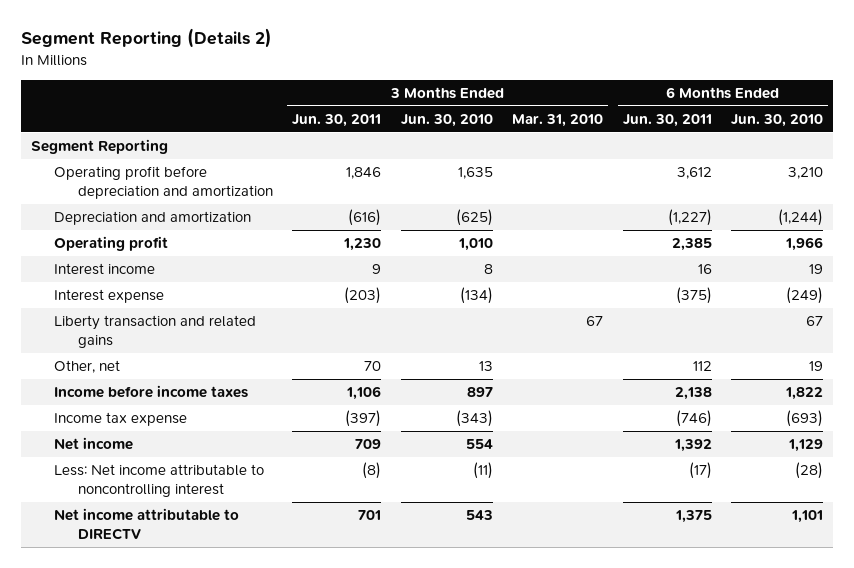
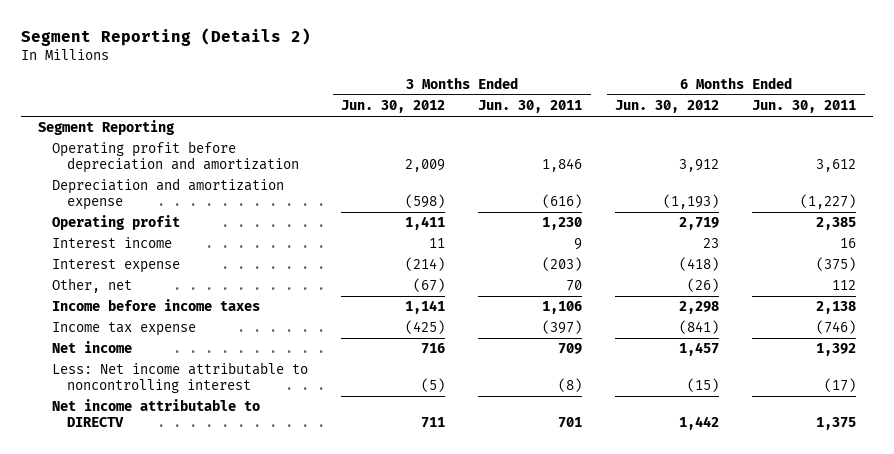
[400,113,493,127] Jun. 30, 2010 -> none
[512,113,604,127] Mar. 31, 2010 -> none
[731,113,824,127] Jun. 30, 2010 -> none
none -> [341,100,446,114] Jun. 30, 2012
none -> [615,100,720,114] Jun. 30, 2012
[54,211,252,226] Depreciation and amortization -> [52,178,285,211] Depreciation and amortization expense
[54,315,257,349] Liberty transaction and related gains -> none

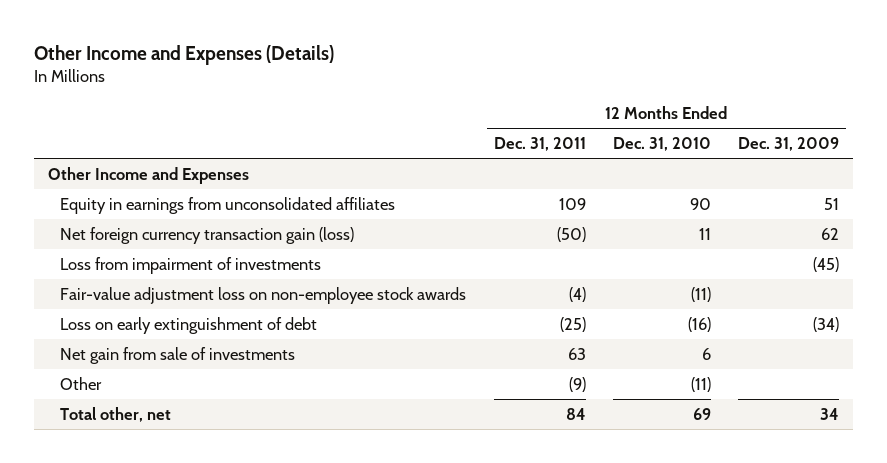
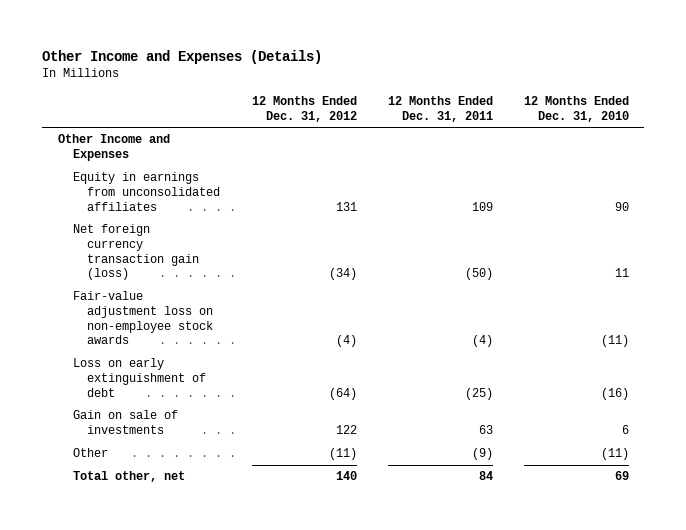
[737,136,839,151] Dec. 31, 2009 -> none
none -> [251,96,357,122] 12 Months Ended Dec. 31, 2012
[60,256,322,274] Loss from impairment of investments -> none
[60,346,296,364] Net gain from sale of investments -> [72,410,178,435] Gain on sale of investments

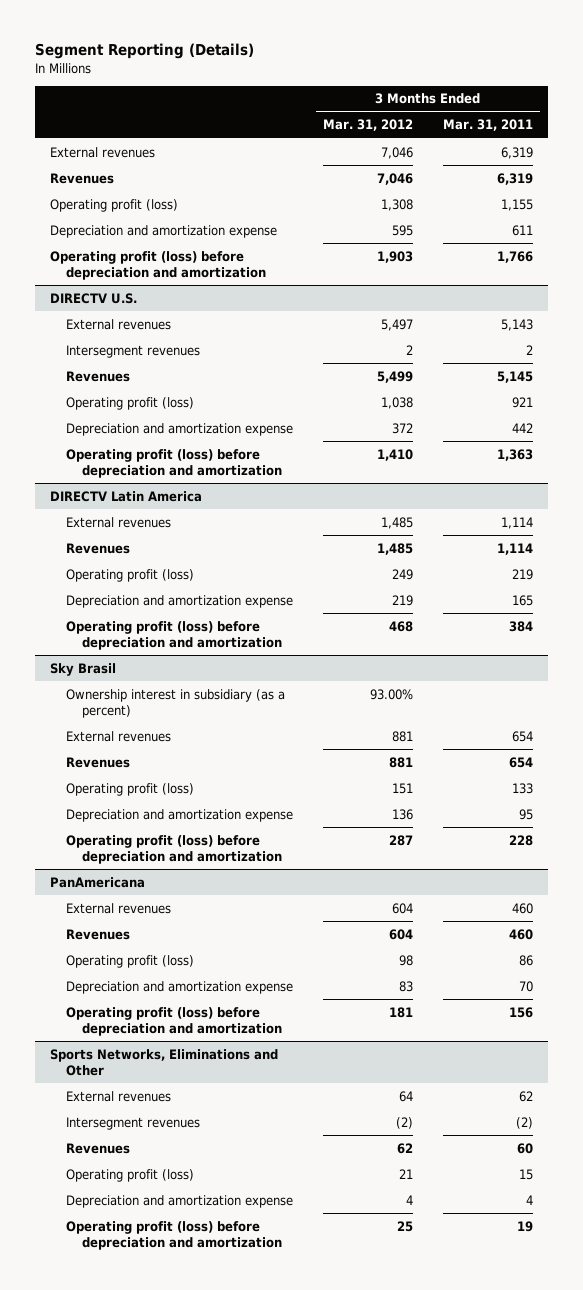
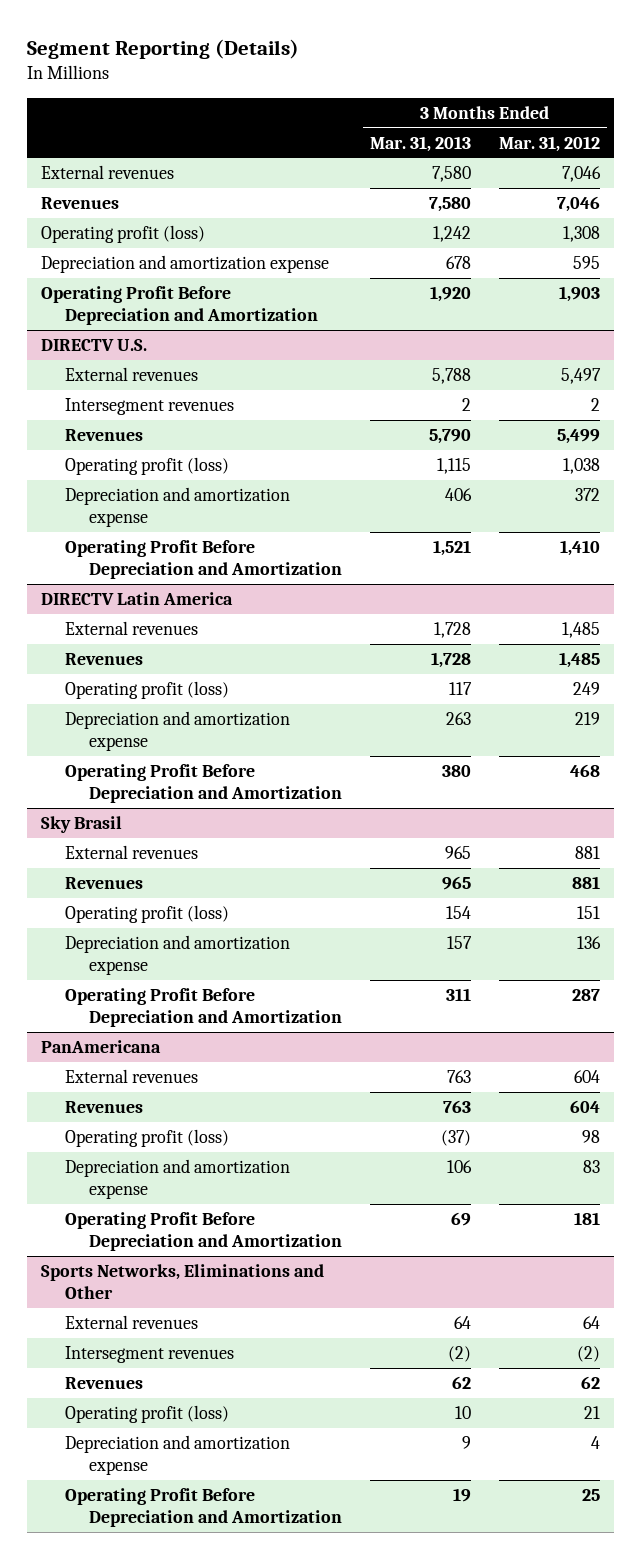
[442,119,533,132] Mar. 31, 2011 -> none
none -> [369,135,471,152] Mar. 31, 2013
[50,250,267,280] Operating profit (loss) before depreciation and amortization -> [40,286,318,326] Operating Profit Before Depreciation and Amortization
[66,448,282,478] Operating profit (loss) before depreciation and amortization -> [64,540,342,580] Operating Profit Before Depreciation and Amortization
[66,620,282,650] Operating profit (loss) before depreciation and amortization -> [64,764,342,804] Operating Profit Before Depreciation and Amortization
[66,688,286,718] Ownership interest in subsidiary (as a percent) -> none
[66,834,282,864] Operating profit (loss) before depreciation and amortization -> [64,988,342,1028] Operating Profit Before Depreciation and Amortization
[66,1006,282,1036] Operating profit (loss) before depreciation and amortization -> [64,1212,342,1252] Operating Profit Before Depreciation and Amortization
[66,1220,282,1250] Operating profit (loss) before depreciation and amortization -> [64,1488,342,1528] Operating Profit Before Depreciation and Amortization

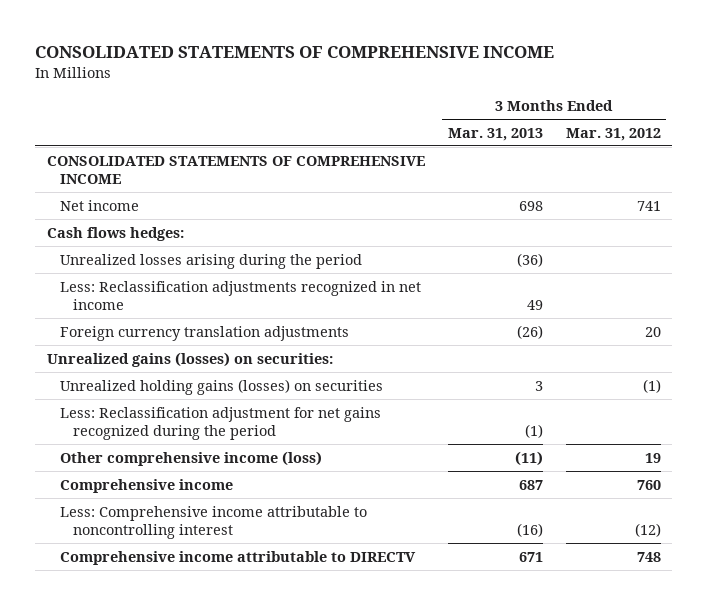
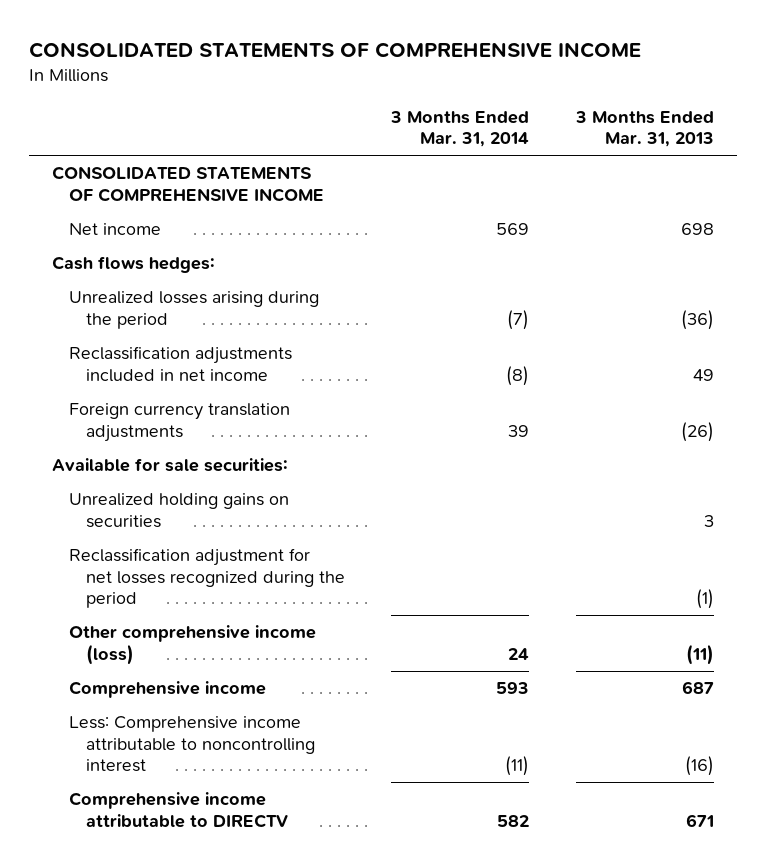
[565,127,661,141] Mar. 31, 2012 -> none
none -> [390,110,530,148] 3 Months Ended Mar. 31, 2014
[60,280,422,311] Less: Reclassification adjustments recognized in net income -> [69,346,293,382] Reclassification adjustments included in net income
[46,351,333,367] Unrealized gains (losses) on securities: -> [52,458,289,473] Available for sale securities:
[60,378,384,395] Unrealized holding gains (losses) on securities -> [69,493,290,528] Unrealized holding gains on securities
[60,406,382,441] Less: Reclassification adjustment for net gains recognized during the period -> [69,548,345,609] Reclassification adjustment for net losses recognized during the period

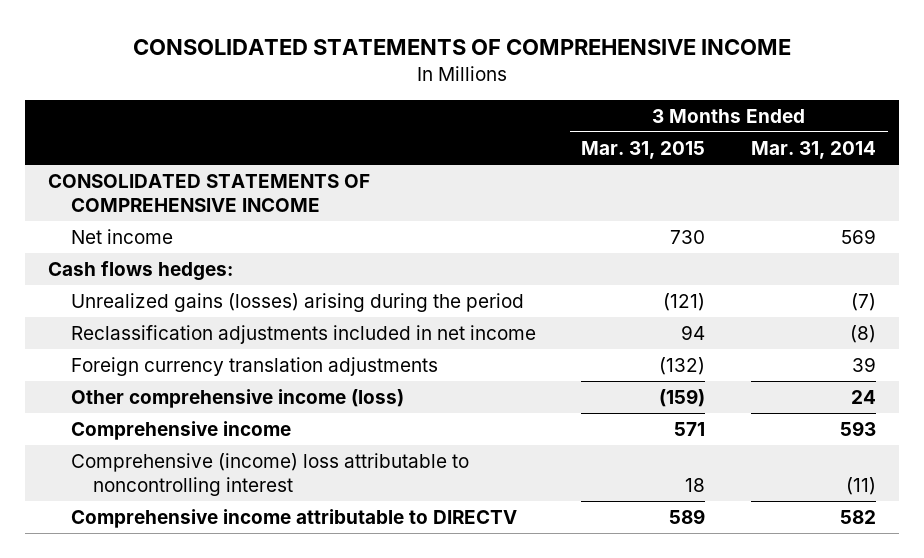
[575,110,715,148] 3 Months Ended Mar. 31, 2013 -> none
none -> [581,140,706,159] Mar. 31, 2015
[69,291,320,329] Unrealized losses arising during the period -> [70,293,524,313] Unrealized gains (losses) arising during the period
[52,458,289,473] Available for sale securities: -> none
[69,493,290,528] Unrealized holding gains on securities -> none
[69,548,345,609] Reclassification adjustment for net losses recognized during the period -> none
[69,716,315,773] Less: Comprehensive income attributable to noncontrolling interest -> [70,453,469,496] Comprehensive (income) loss attributable to noncontrolling interest

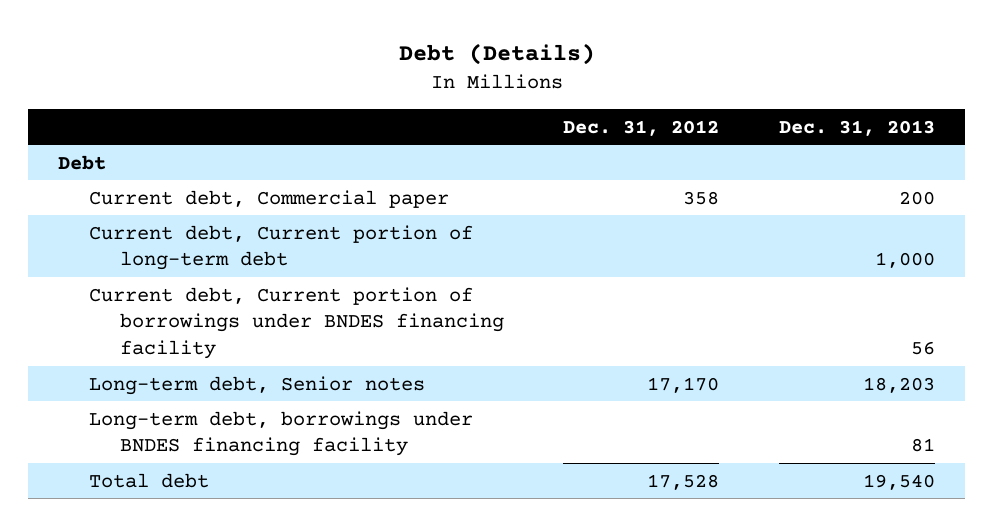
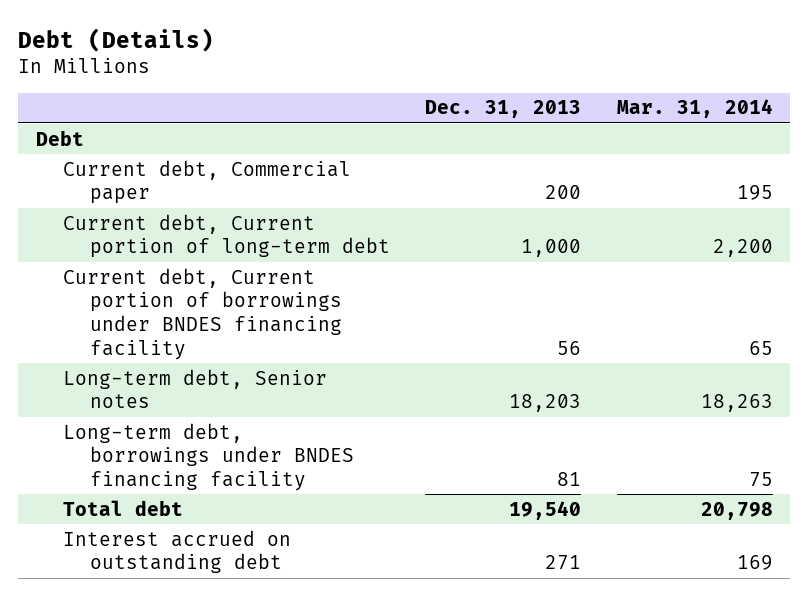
[563,119,720,136] Dec. 31, 2012 -> none
none -> [616,99,773,119] Mar. 31, 2014
none -> [63,529,292,574] Interest accrued on outstanding debt

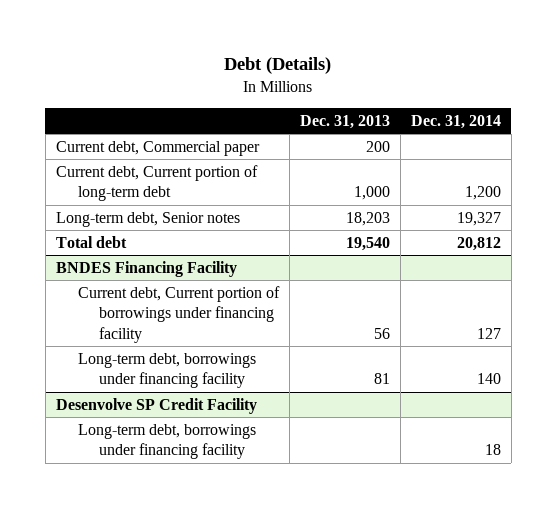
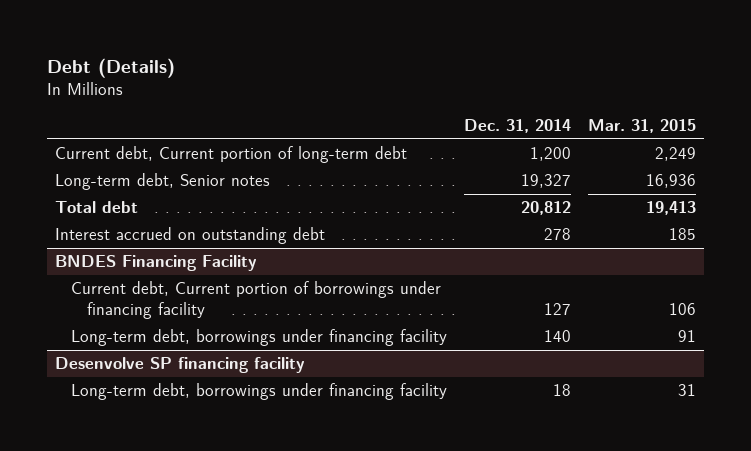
[299,114,390,129] Dec. 31, 2013 -> none
none -> [588,119,697,134] Mar. 31, 2015
[55,140,260,156] Current debt, Commercial paper -> none
none -> [55,227,326,245] Interest accrued on outstanding debt
[55,397,257,414] Desenvolve SP Credit Facility -> [55,357,306,374] Desenvolve SP financing facility

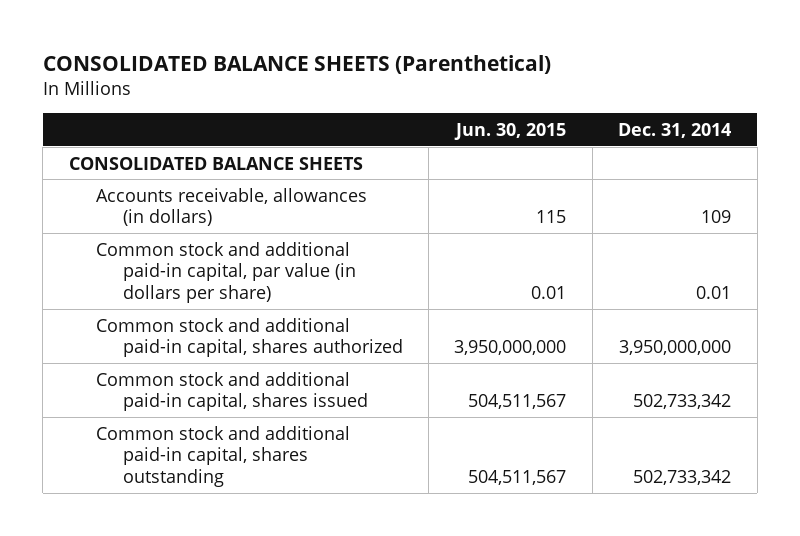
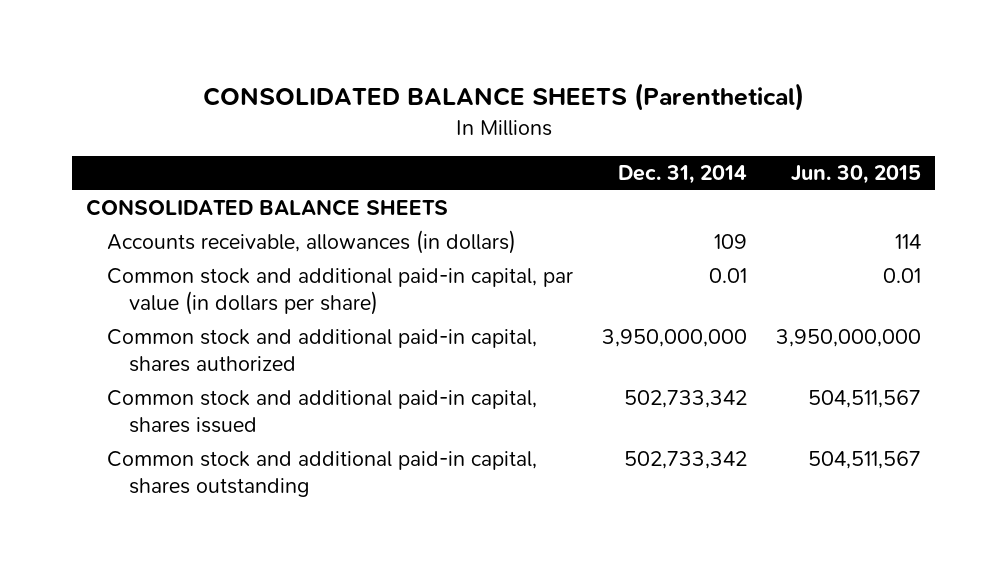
[536,210,567,224] 115 -> [894,234,921,250] 114

